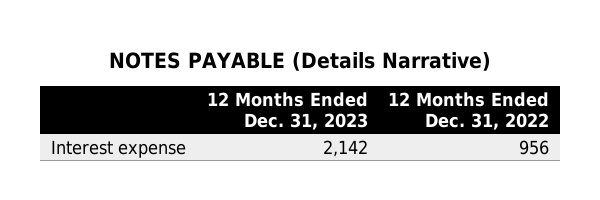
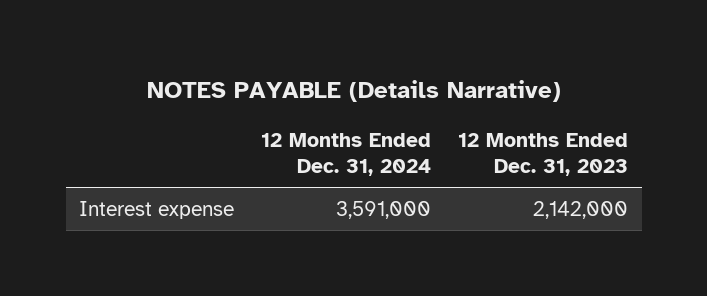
[388,91,550,130] 12 Months Ended Dec. 31, 2022 -> none
none -> [261,133,432,177] 12 Months Ended Dec. 31, 2024
[322,139,368,157] 2,142 -> [533,201,629,220] 2,142,000

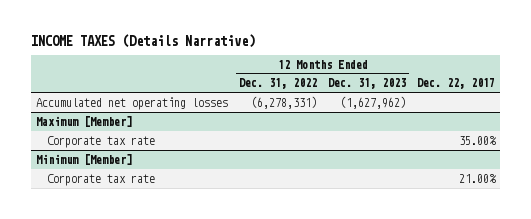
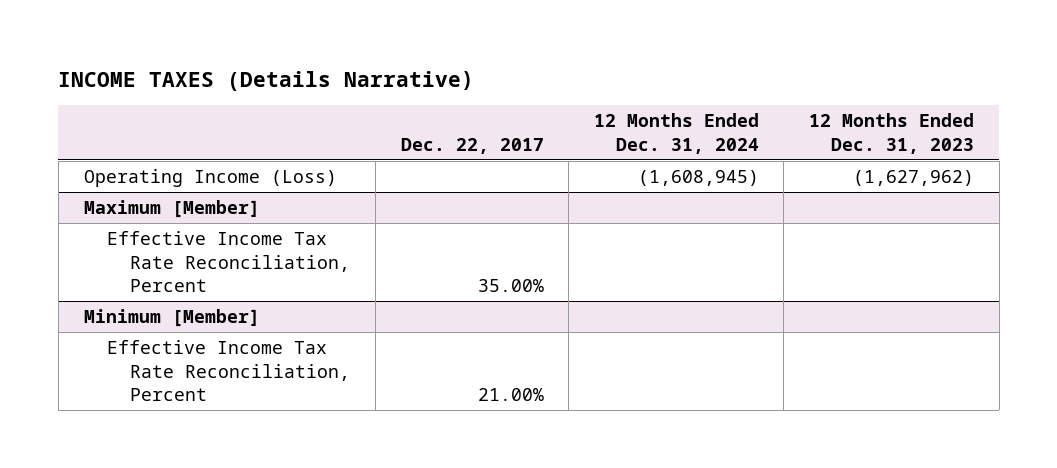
[239,78,318,90] Dec. 31, 2022 -> none
none -> [593,113,759,154] 12 Months Ended Dec. 31, 2024
[36,96,229,110] Accumulated net operating losses -> [83,169,337,188] Operating Income (Loss)
[47,135,156,148] Corporate tax rate -> [106,231,351,293] Effective Income Tax Rate Reconciliation, Percent
[47,173,156,186] Corporate tax rate -> [106,340,351,402] Effective Income Tax Rate Reconciliation, Percent

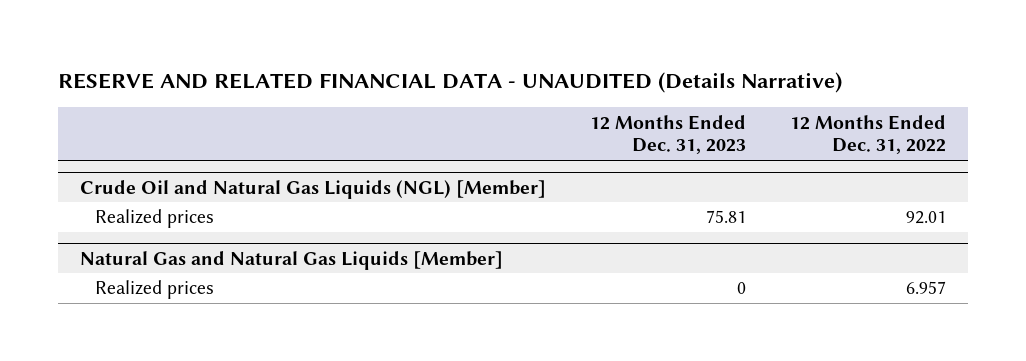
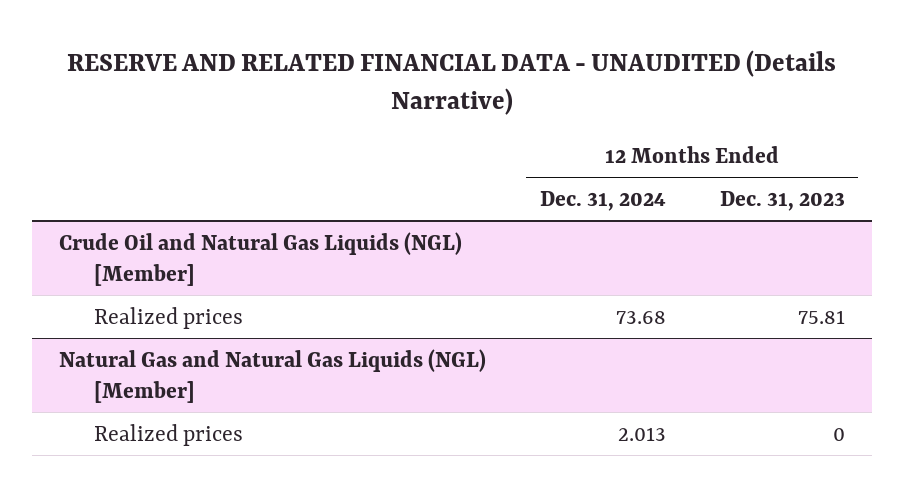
[789,114,946,155] 12 Months Ended Dec. 31, 2022 -> none
none -> [539,190,666,211] Dec. 31, 2024
[80,250,504,270] Natural Gas and Natural Gas Liquids [Member] -> [58,348,486,403] Natural Gas and Natural Gas Liquids (NGL) [Member]

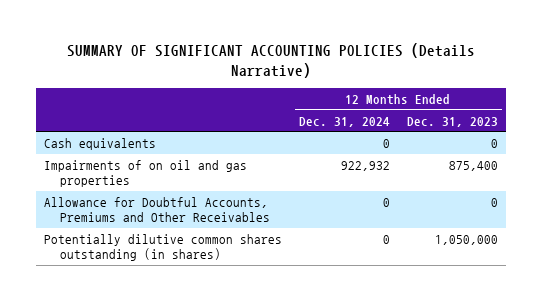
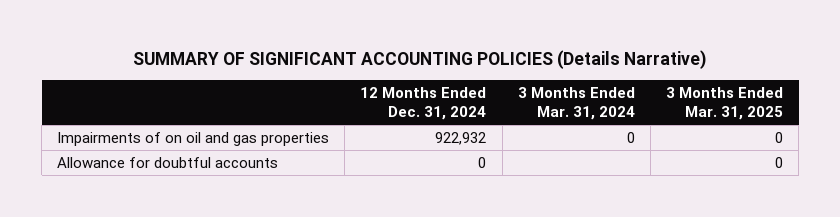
[406,116,498,127] Dec. 31, 2023 -> none
none -> [517,87,635,121] 3 Months Ended Mar. 31, 2024
none -> [665,87,783,121] 3 Months Ended Mar. 31, 2025
[44,137,157,150] Cash equivalents -> none
[44,233,283,261] Potentially dilutive common shares outstanding (in shares) -> none
[44,196,270,222] Allowance for Doubtful Accounts, Premiums and Other Receivables -> [57,156,279,168] Allowance for doubtful accounts

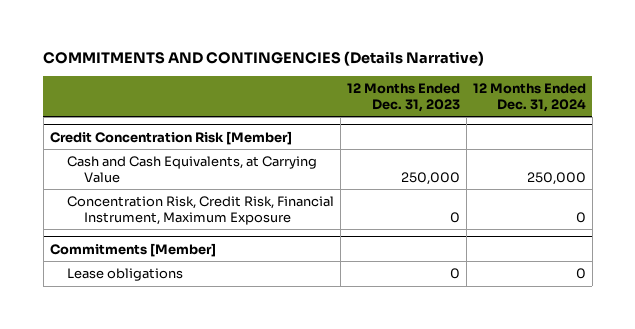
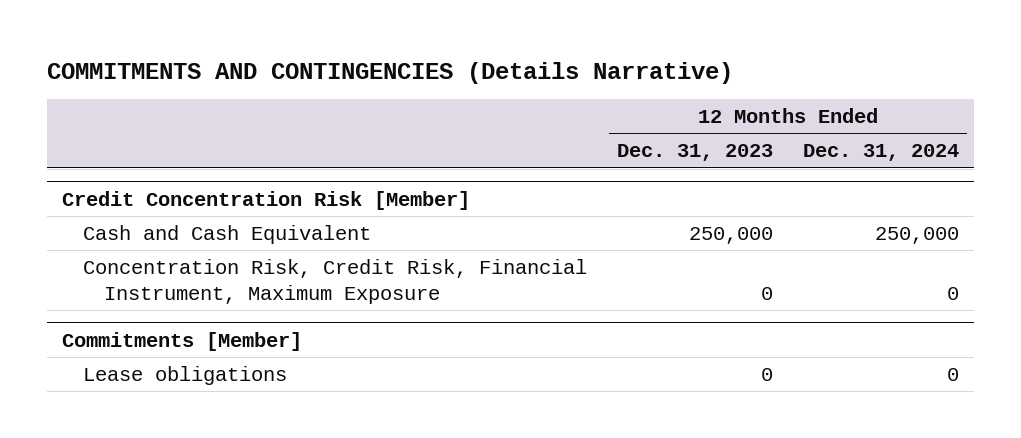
[67,155,318,183] Cash and Cash Equivalents, at Carrying Value -> [82,224,371,244] Cash and Cash Equivalent

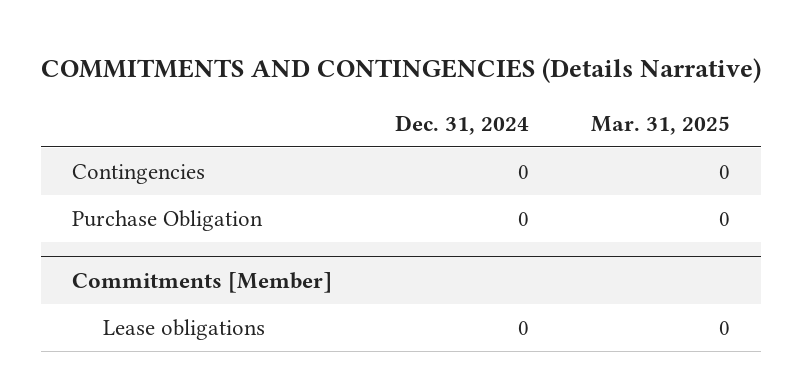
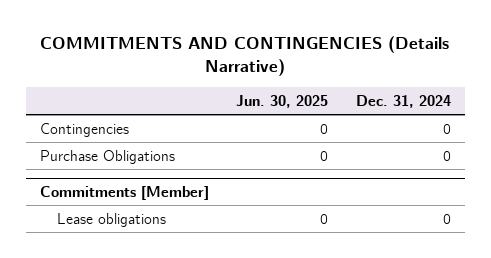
[591,115,731,135] Mar. 31, 2025 -> none
none -> [236,94,329,108] Jun. 30, 2025
[72,209,264,231] Purchase Obligation -> [39,149,175,164] Purchase Obligations

